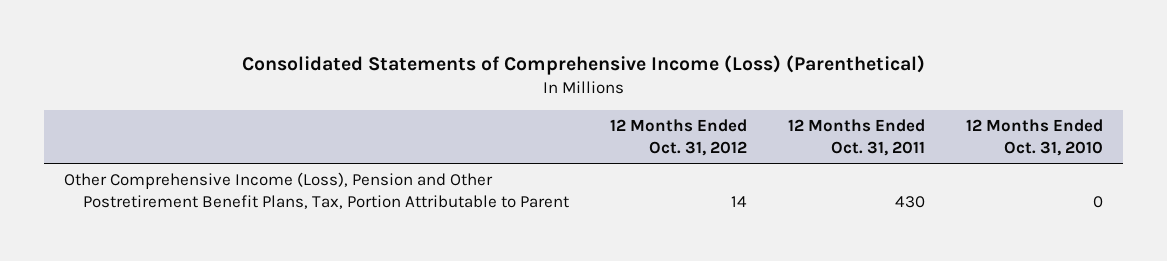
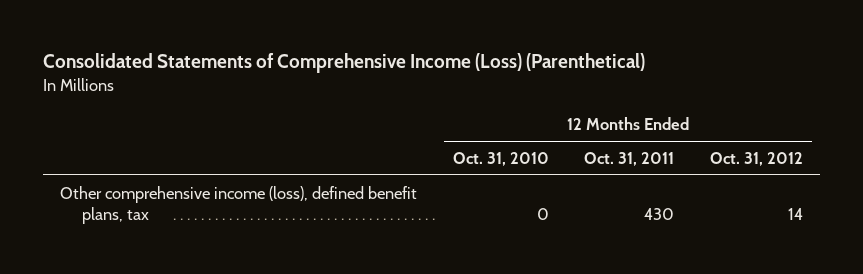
[64,172,570,209] Other Comprehensive Income (Loss), Pension and Other Postretirement Benefit Plans, Tax, Portion Attributable to Parent -> [60,185,418,224] Other comprehensive income (loss), defined benefit plans, tax

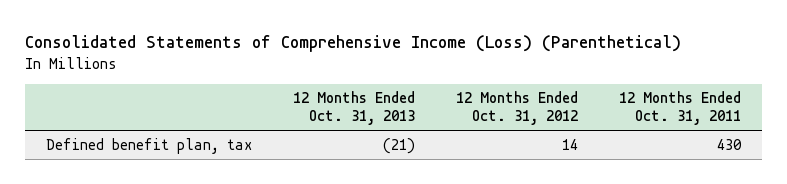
[452,151,549,166] Oct. 31, 2010 -> none
none -> [292,91,415,126] 12 Months Ended Oct. 31, 2013
[60,185,418,224] Other comprehensive income (loss), defined benefit plans, tax -> [45,138,252,155] Defined benefit plan, tax

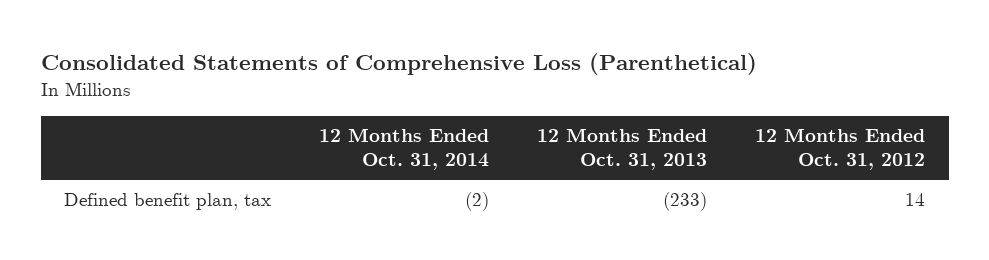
[25,35,682,53] Consolidated Statements of Comprehensive Income (Loss) (Parenthetical) -> [40,53,757,76] Consolidated Statements of Comprehensive Loss (Parenthetical)
[619,91,742,126] 12 Months Ended Oct. 31, 2011 -> none
none -> [319,127,490,171] 12 Months Ended Oct. 31, 2014
[382,138,415,155] (21) -> [663,192,708,212] (233)

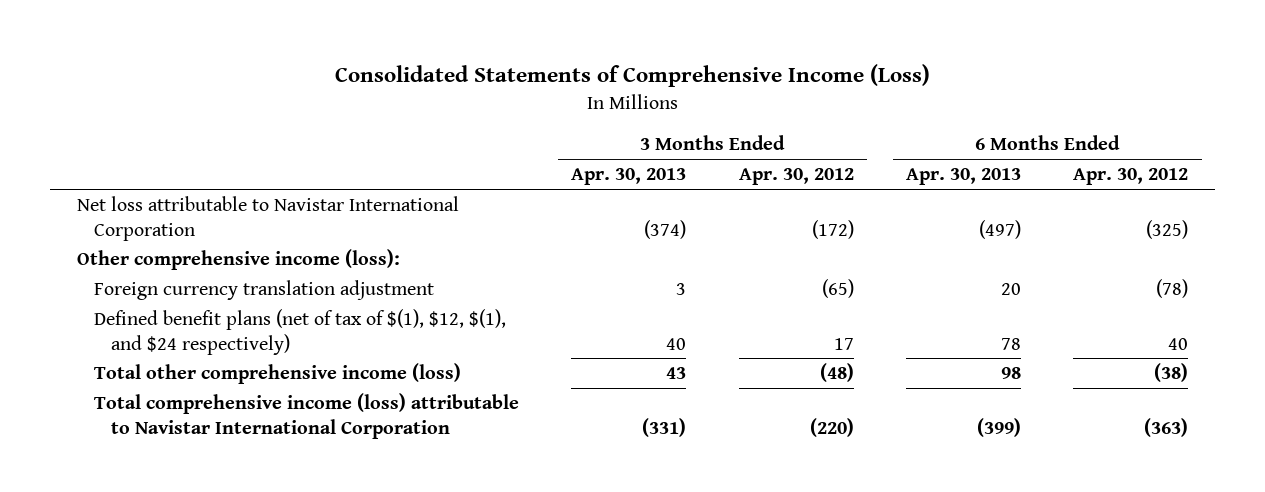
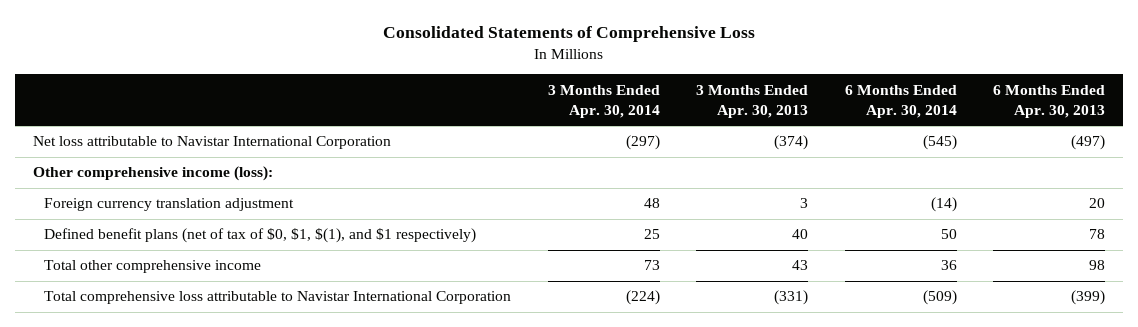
[334,63,930,87] Consolidated Statements of Comprehensive Income (Loss) -> [382,26,755,43] Consolidated Statements of Comprehensive Loss
[738,168,854,186] Apr. 30, 2012 -> none
[1073,168,1189,186] Apr. 30, 2012 -> none
none -> [547,84,660,118] 3 Months Ended Apr. 30, 2014
none -> [844,84,957,118] 6 Months Ended Apr. 30, 2014
[93,309,506,355] Defined benefit plans (net of tax of $(1), $12, $(1), and $24 respectively) -> [44,228,477,244] Defined benefit plans (net of tax of $0, $1, $(1), and $1 respectively)
[93,363,461,385] Total other comprehensive income (loss) -> [44,260,262,274] Total other comprehensive income
[93,393,519,439] Total comprehensive income (loss) attributable to Navistar International Corporation -> [44,291,512,305] Total comprehensive loss attributable to Navistar International Corporation

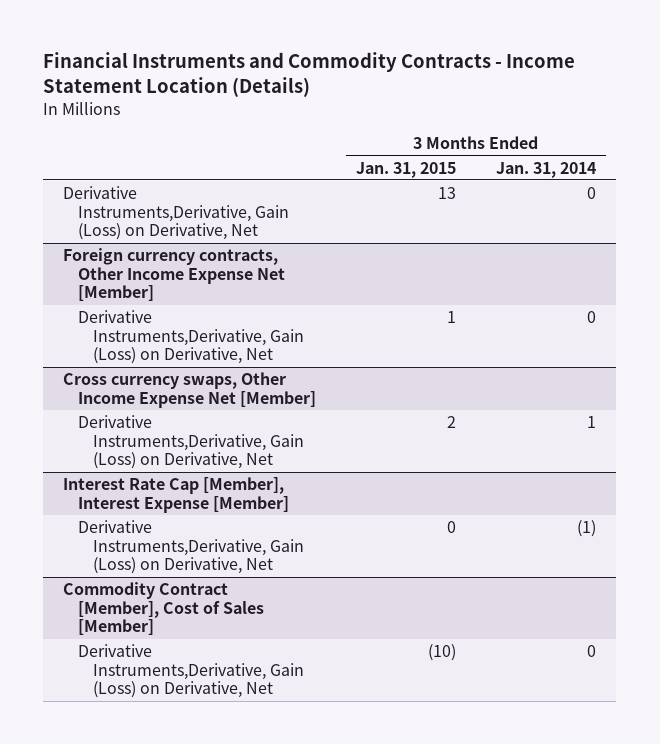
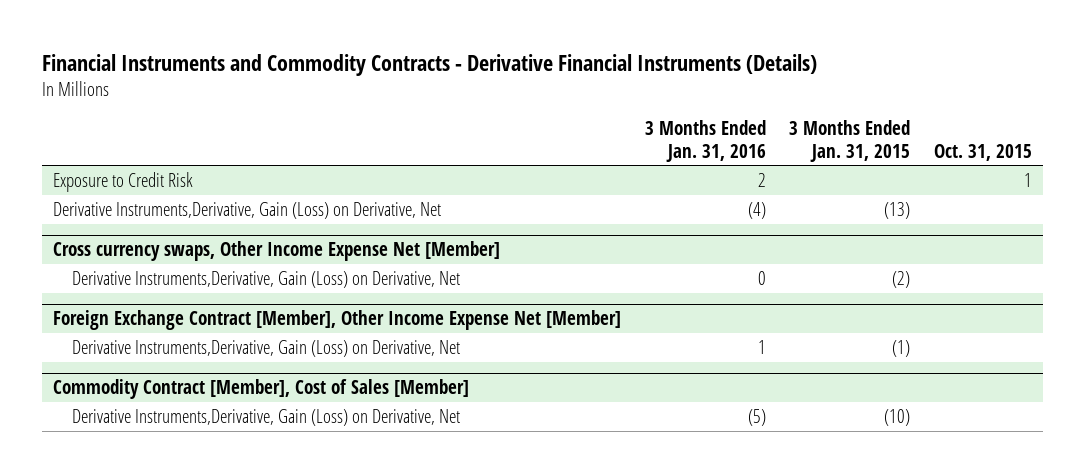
[43,52,576,98] Financial Instruments and Commodity Contracts - Income Statement Location (Details) -> [41,53,817,76] Financial Instruments and Commodity Contracts - Derivative Financial Instruments (Details)
[496,161,597,178] Jan. 31, 2014 -> none
none -> [644,120,766,162] 3 Months Ended Jan. 31, 2016
none -> [933,143,1032,161] Oct. 31, 2015
[63,247,286,302] Foreign currency contracts, Other Income Expense Net [Member] -> none
[78,309,304,365] Derivative Instruments,Derivative, Gain (Loss) on Derivative, Net -> none
none -> [53,172,194,193] Exposure to Credit Risk
[438,186,457,199] 13 -> [884,202,911,220] (13)
[63,476,290,513] Interest Rate Cap [Member], Interest Expense [Member] -> none
[447,415,457,428] 2 -> [892,271,911,289] (2)
none -> [53,310,622,331] Foreign Exchange Contract [Member], Other Income Expense Net [Member]
[447,520,457,533] 0 -> [892,340,911,358] (1)

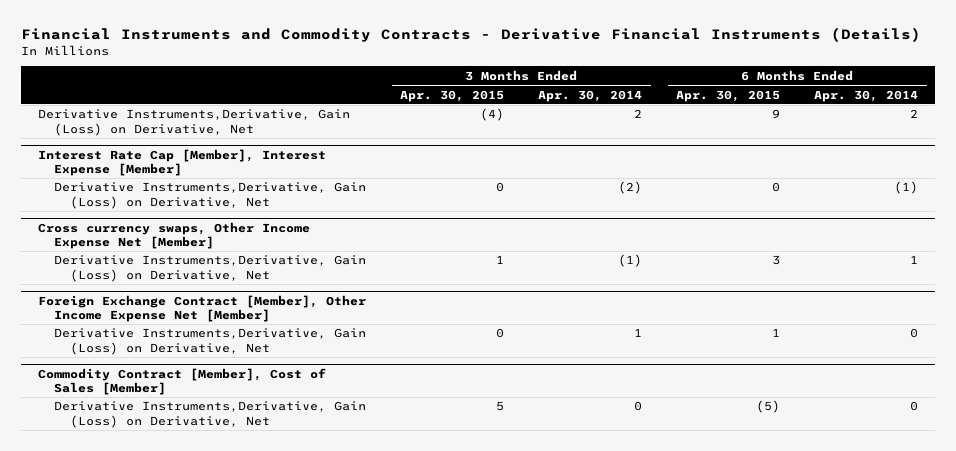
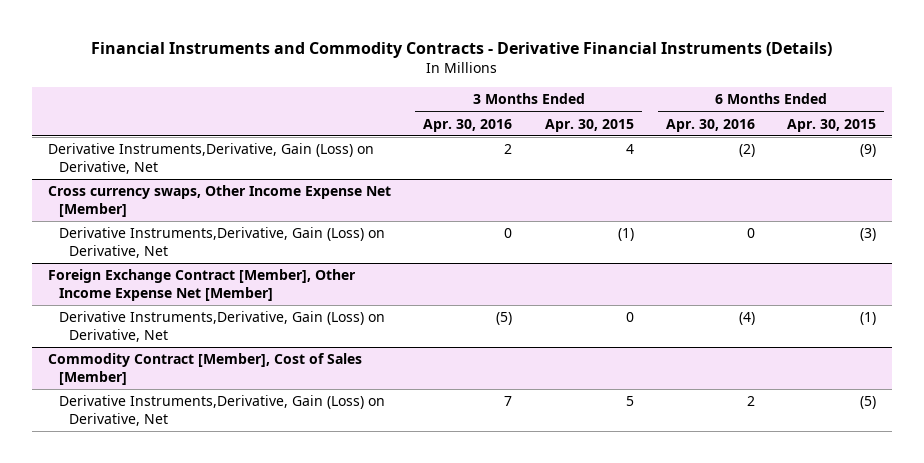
[538,89,643,102] Apr. 30, 2014 -> none
[814,89,919,102] Apr. 30, 2014 -> none
none -> [423,118,513,132] Apr. 30, 2016
none -> [665,118,755,132] Apr. 30, 2016
[37,148,326,176] Interest Rate Cap [Member], Interest Expense [Member] -> none
[53,182,366,209] Derivative Instruments,Derivative, Gain (Loss) on Derivative, Net -> none
[480,108,505,122] (4) -> [625,144,634,155] 4
[772,109,781,119] 9 -> [859,144,876,158] (9)
[496,255,505,265] 1 -> [617,228,634,242] (1)
[772,255,781,266] 3 -> [859,228,876,242] (3)
[772,328,781,338] 1 -> [859,312,876,326] (1)

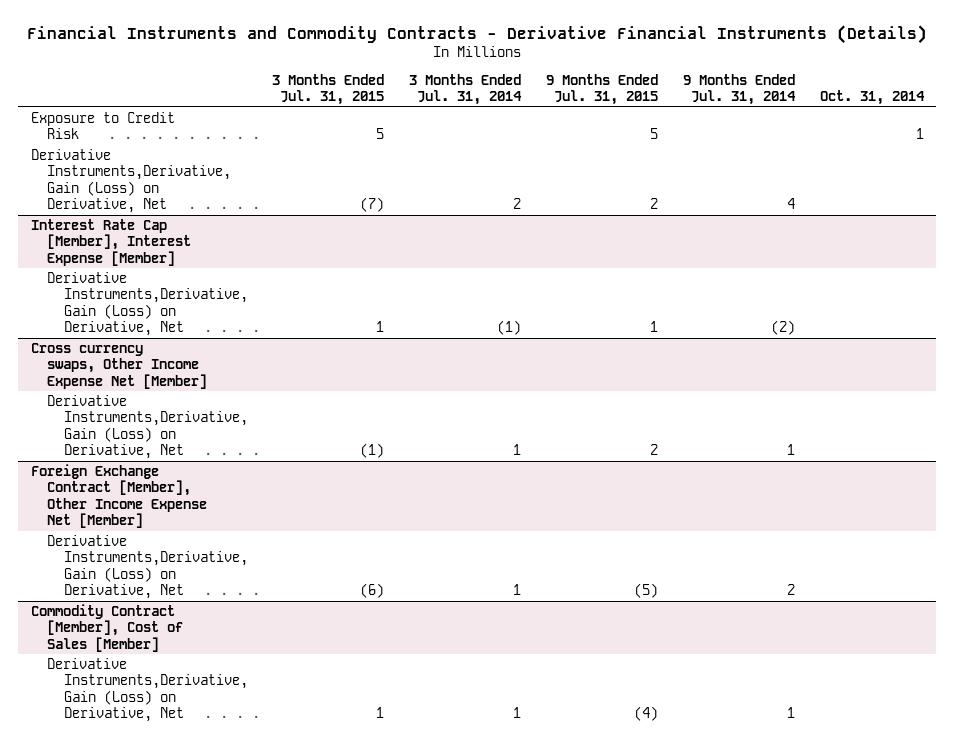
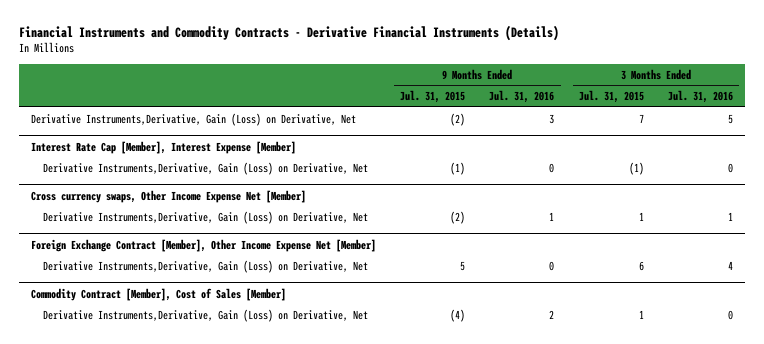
[409,73,523,106] 3 Months Ended Jul. 31, 2014 -> none
[682,73,796,106] 9 Months Ended Jul. 31, 2014 -> none
[819,90,925,106] Oct. 31, 2014 -> none
none -> [489,90,555,104] Jul. 31, 2016
none -> [668,90,734,104] Jul. 31, 2016
[30,111,175,140] Exposure to Credit Risk -> none
[360,197,385,213] (7) -> [638,113,644,123] 7
[650,198,659,210] 2 -> [450,112,466,126] (2)
[376,321,385,333] 1 -> [628,161,644,175] (1)
[650,321,659,333] 1 -> [450,161,466,175] (1)
[360,443,385,459] (1) -> [638,211,644,221] 1
[650,444,659,456] 2 -> [450,210,466,224] (2)
[360,583,385,599] (6) -> [638,260,644,271] 6
[634,583,659,599] (5) -> [460,260,466,271] 5

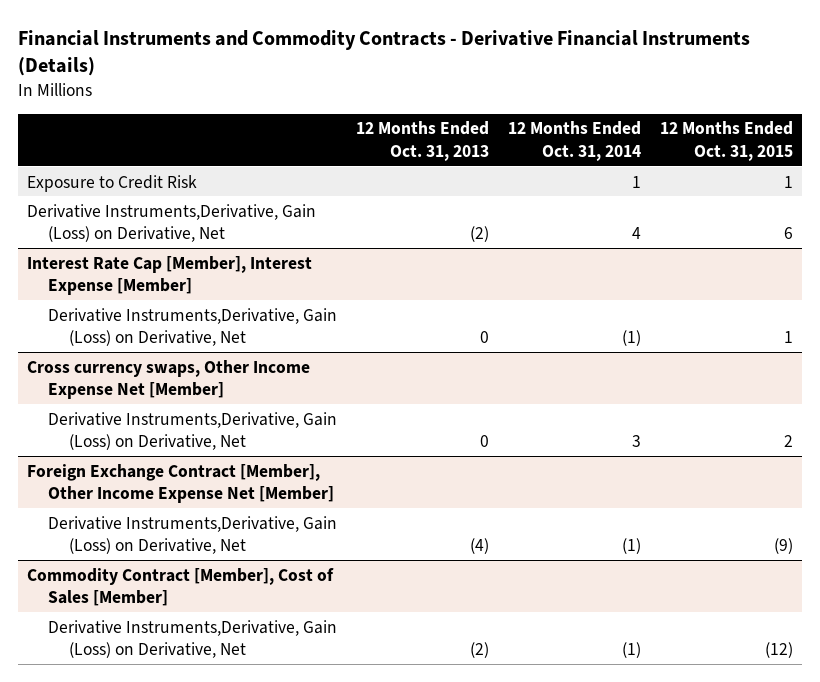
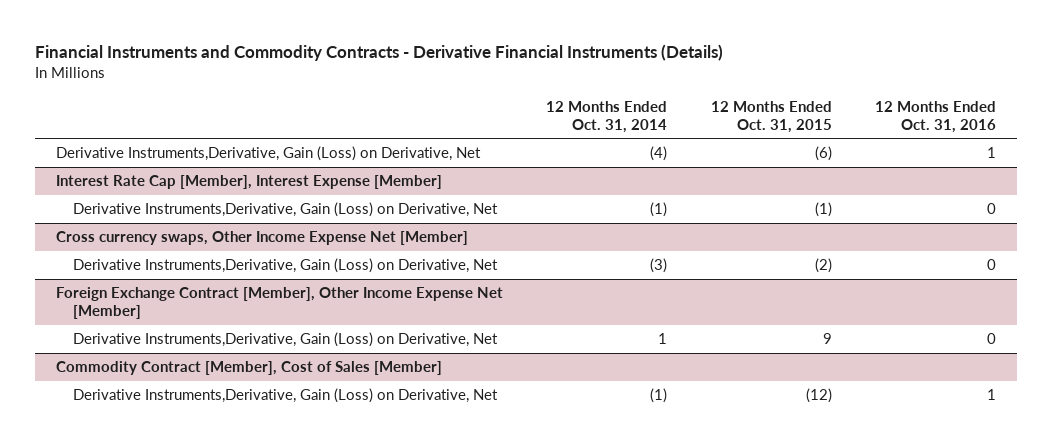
[356,121,490,161] 12 Months Ended Oct. 31, 2013 -> none
none -> [874,101,996,133] 12 Months Ended Oct. 31, 2016
[27,174,198,192] Exposure to Credit Risk -> none
[631,226,641,239] 4 -> [650,146,668,162] (4)
[783,226,793,239] 6 -> [814,146,832,162] (6)
[783,330,793,343] 1 -> [814,202,832,218] (1)
[631,434,641,447] 3 -> [650,258,668,274] (3)
[783,434,793,447] 2 -> [814,258,832,274] (2)
[621,537,641,554] (1) -> [658,333,668,345] 1
[773,537,793,554] (9) -> [822,333,832,345] 9

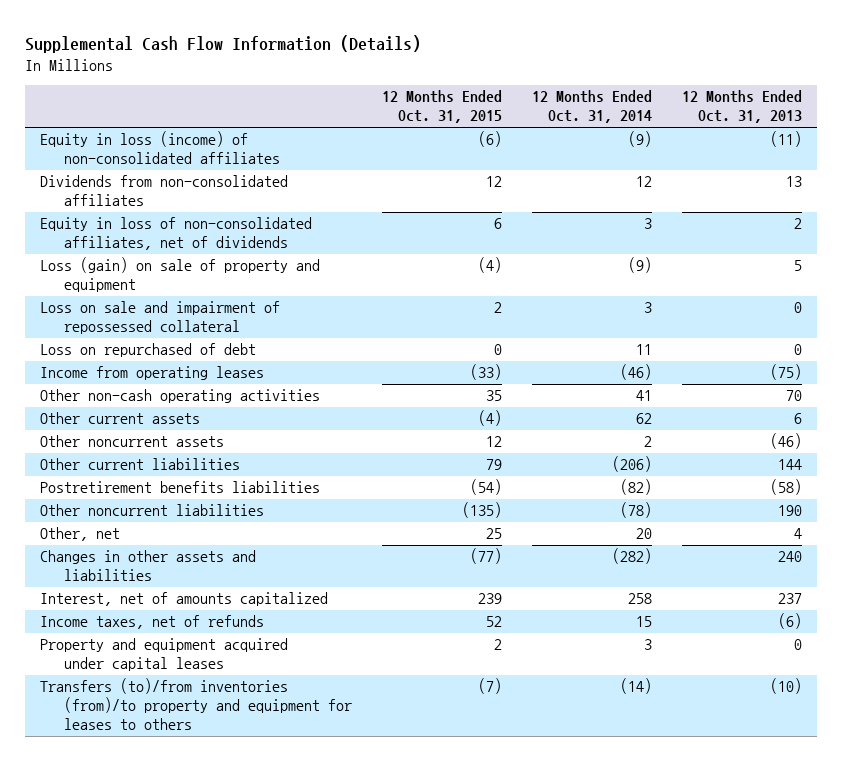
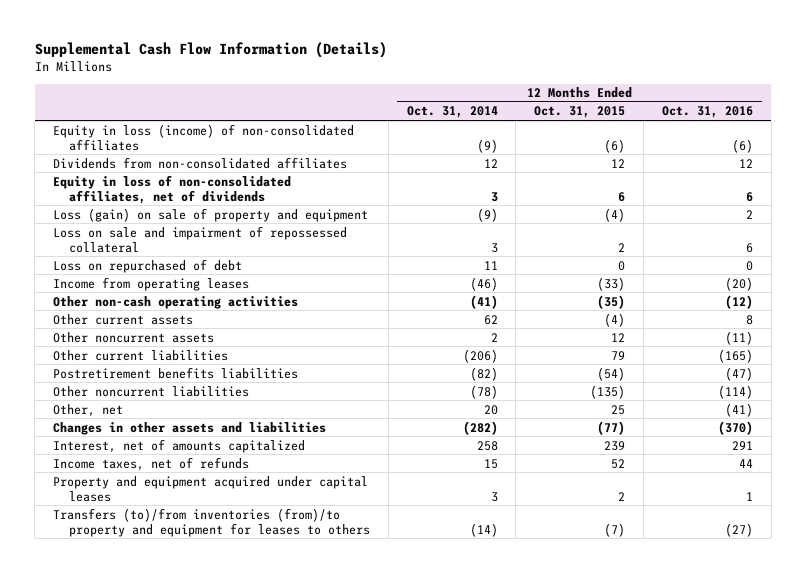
[682,90,803,124] 12 Months Ended Oct. 31, 2013 -> none
none -> [661,106,753,119] Oct. 31, 2016
[486,390,503,402] 35 -> [597,294,626,309] (35)
[636,390,653,402] 41 -> [469,294,498,309] (41)

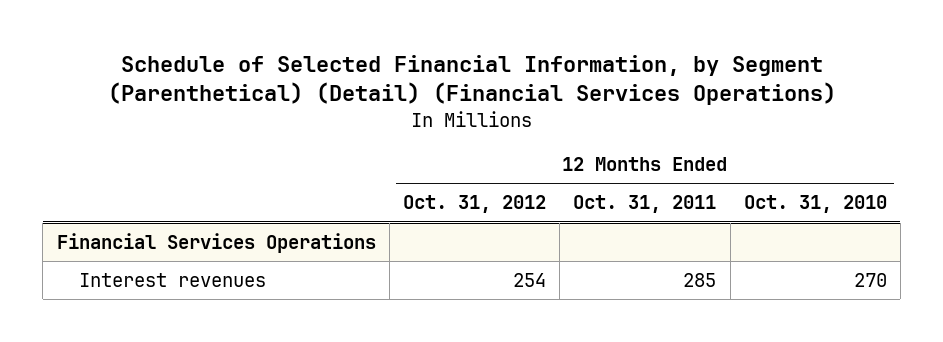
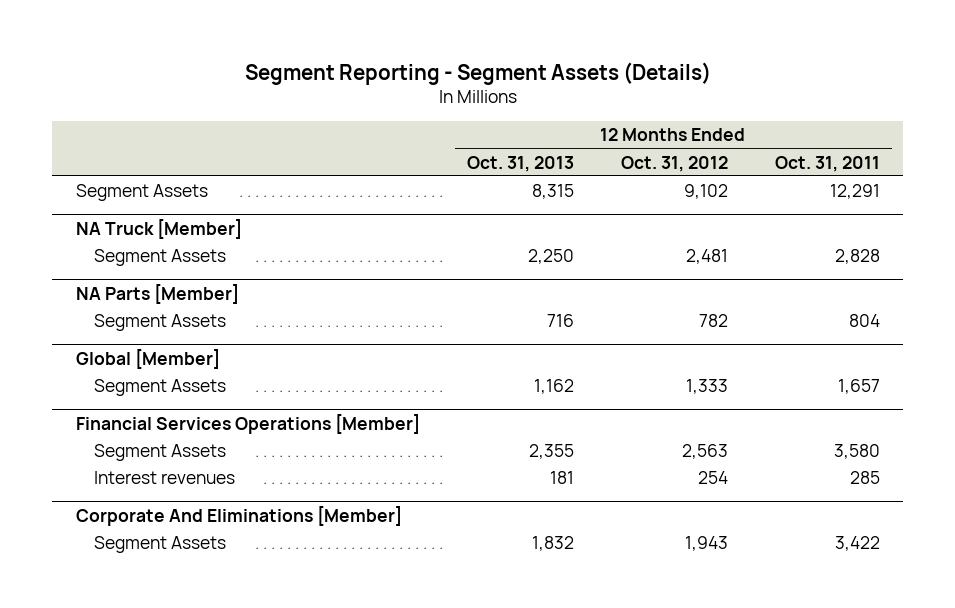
[107,55,836,106] Schedule of Selected Financial Information, by Segment (Parenthetical) (Detail) (Financial Services Operations) -> [244,61,711,85] Segment Reporting - Segment Assets (Details)
[743,195,887,214] Oct. 31, 2010 -> none
none -> [466,155,574,172] Oct. 31, 2013
none -> [75,184,208,202] Segment Assets
none -> [75,218,242,239] NA Truck [Member]
none -> [94,249,227,267] Segment Assets
none -> [75,283,239,304] NA Parts [Member]
none -> [94,314,227,332] Segment Assets
none -> [75,348,220,369] Global [Member]
none -> [94,379,227,397] Segment Assets
[56,232,376,253] Financial Services Operations -> [75,413,420,434] Financial Services Operations [Member]
none -> [94,444,227,462] Segment Assets
none -> [75,505,402,526] Corporate And Eliminations [Member]
none -> [94,536,227,554] Segment Assets

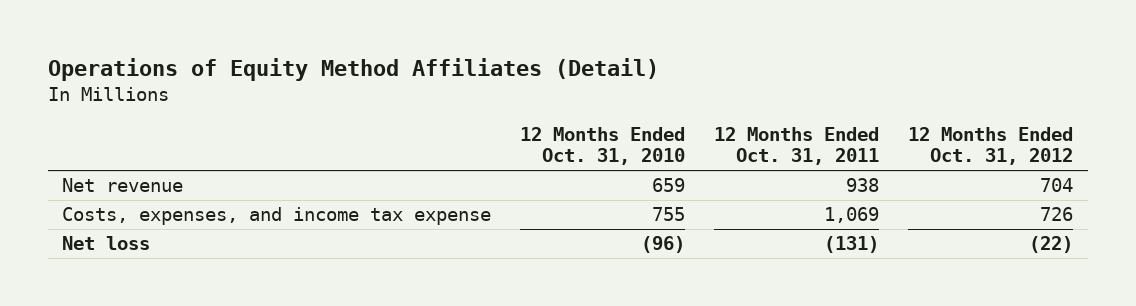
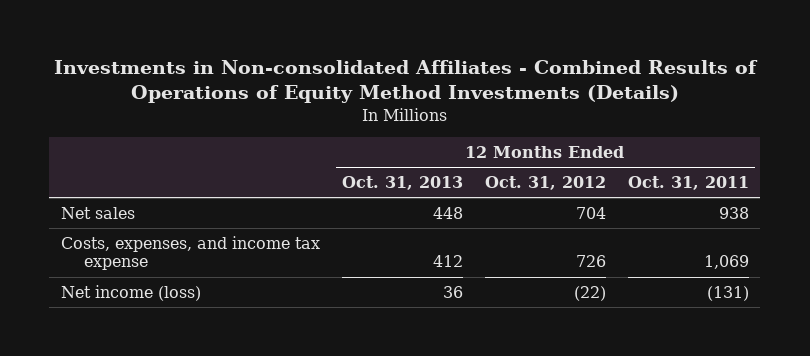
[47,58,659,82] Operations of Equity Method Affiliates (Detail) -> [53,60,758,104] Investments in Non-consolidated Affiliates - Combined Results of Operations of Equity Method Investments (Details)
[520,127,686,166] 12 Months Ended Oct. 31, 2010 -> none
none -> [341,175,463,190] Oct. 31, 2013
[62,178,184,193] Net revenue -> [60,206,135,219] Net sales
[62,236,151,251] Net loss -> [60,284,201,301] Net income (loss)

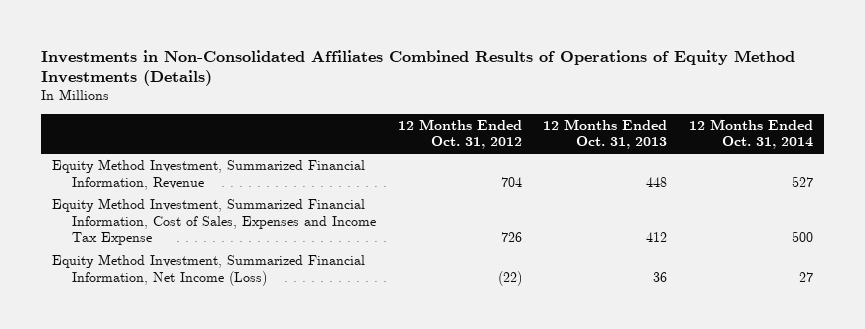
[53,60,758,104] Investments in Non-consolidated Affiliates - Combined Results of Operations of Equity Method Investments (Details) -> [40,49,795,87] Investments in Non-Consolidated Affiliates Combined Results of Operations of Equity Method Investments (Details)
[628,175,750,190] Oct. 31, 2011 -> none
none -> [689,118,814,150] 12 Months Ended Oct. 31, 2014
[60,206,135,219] Net sales -> [51,159,365,190] Equity Method Investment, Summarized Financial Information, Revenue
[60,235,320,271] Costs, expenses, and income tax expense -> [51,198,377,246] Equity Method Investment, Summarized Financial Information, Cost of Sales, Expenses and Income Tax Expense
[60,284,201,301] Net income (loss) -> [51,254,365,286] Equity Method Investment, Summarized Financial Information, Net Income (Loss)

